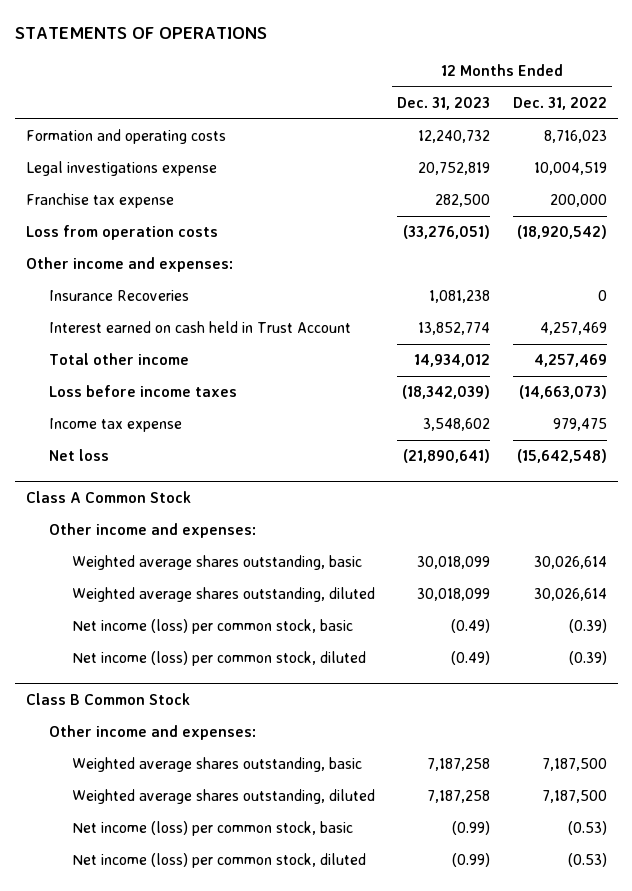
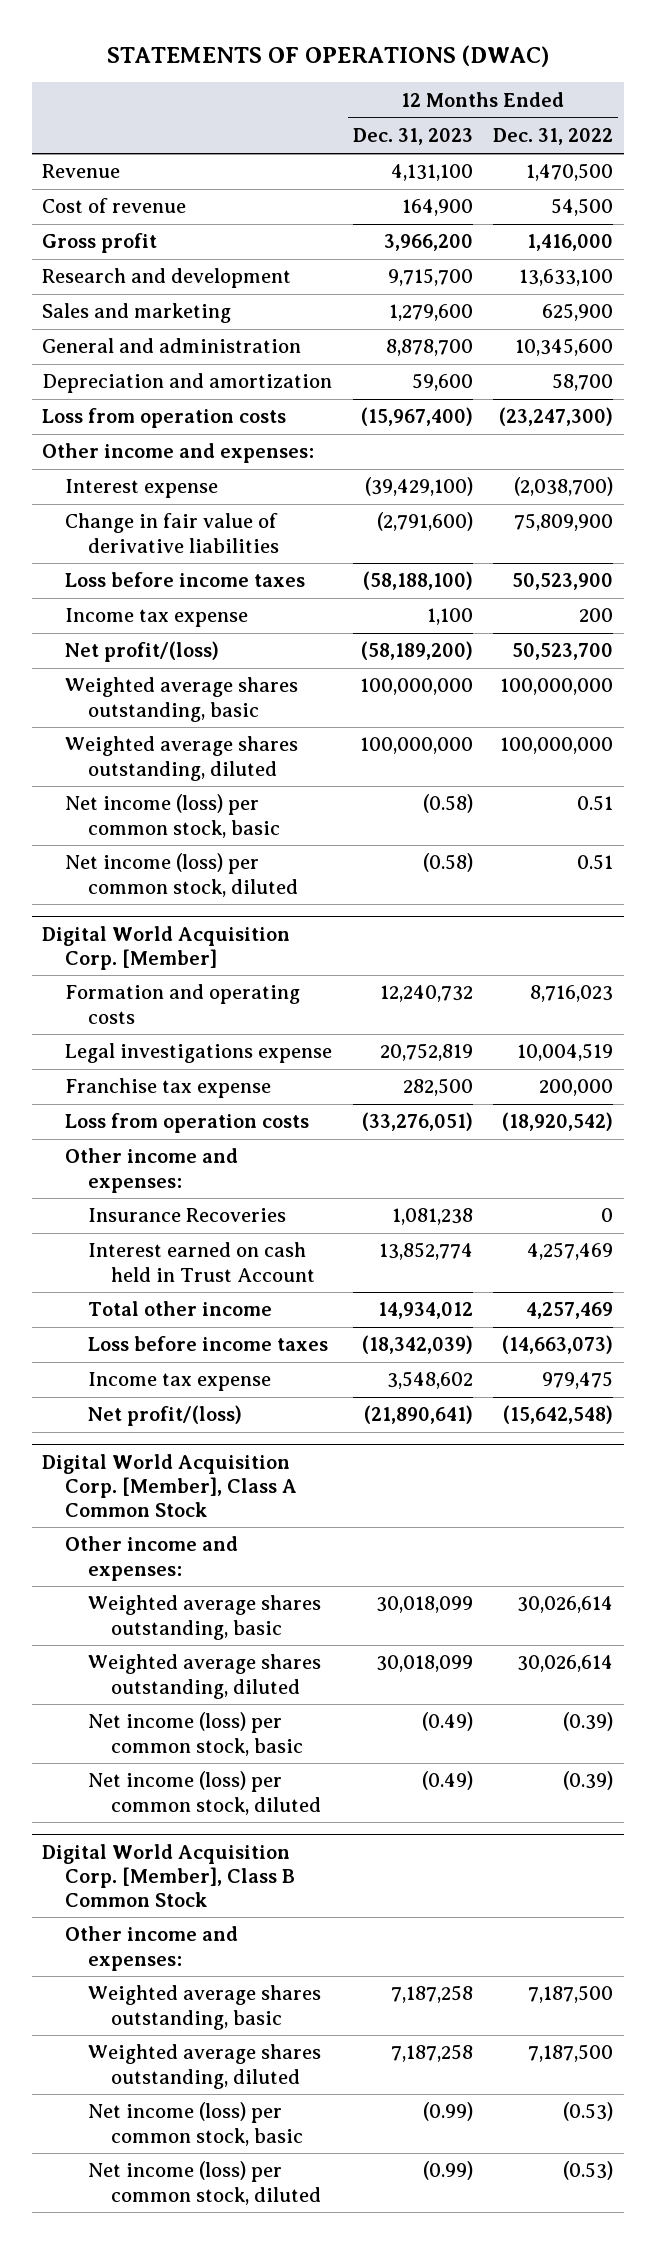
[14,26,267,39] STATEMENTS OF OPERATIONS -> [106,44,549,67] STATEMENTS OF OPERATIONS (DWAC)
none -> [42,164,121,179] Revenue
none -> [42,198,187,214] Cost of revenue
none -> [42,233,158,254] Gross profit
none -> [42,268,292,289] Research and development
none -> [42,303,232,324] Sales and marketing
none -> [42,338,302,354] General and administration
none -> [42,373,333,394] Depreciation and amortization
none -> [42,408,287,429] Loss from operation costs
none -> [42,443,315,464] Other income and expenses:
none -> [64,479,218,499] Interest expense
none -> [64,513,279,553] Change in fair value of derivative liabilities
none -> [64,572,305,588] Loss before income taxes
none -> [64,608,248,628] Income tax expense
none -> [64,641,219,663] Net profit/(loss)
none -> [64,677,298,722] Weighted average shares outstanding, basic
none -> [64,736,298,781] Weighted average shares outstanding, diluted
none -> [64,794,280,838] Net income (loss) per common stock, basic
none -> [64,853,298,897] Net income (loss) per common stock, diluted
none -> [42,925,291,970] Digital World Acquisition Corp. [Member]
[25,491,191,504] Class A Common Stock -> none
[48,449,109,462] Net loss -> [87,1405,242,1427] Net profit/(loss)
none -> [42,1453,297,1517] Digital World Acquisition Corp. [Member], Class A Common Stock
[25,693,190,706] Class B Common Stock -> none
none -> [42,1843,295,1907] Digital World Acquisition Corp. [Member], Class B Common Stock

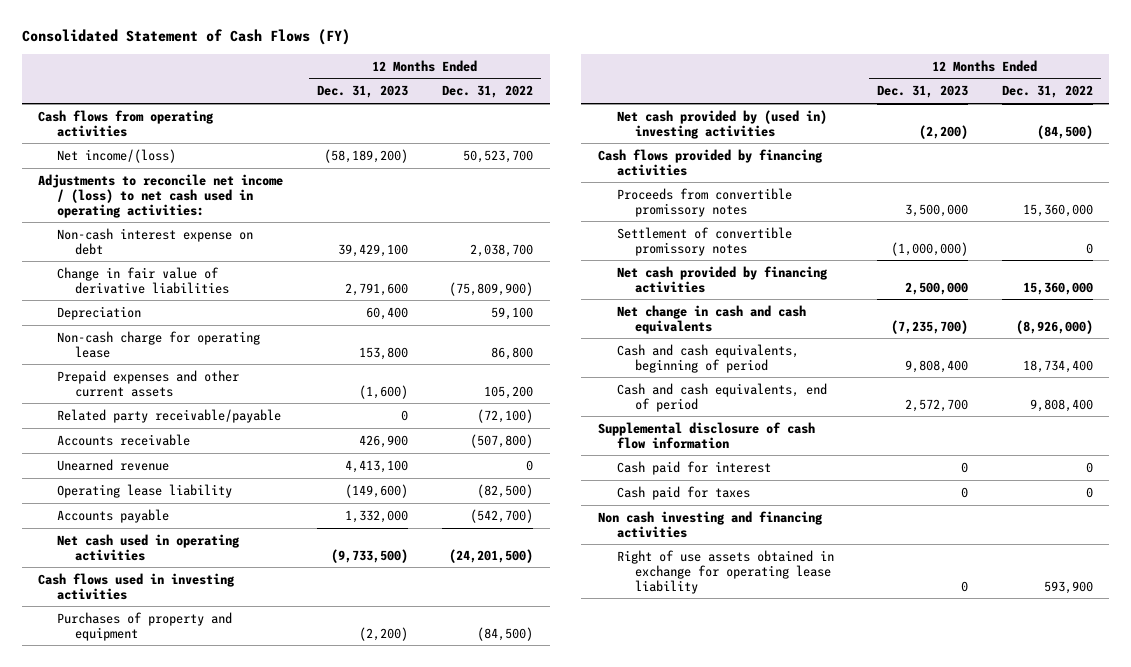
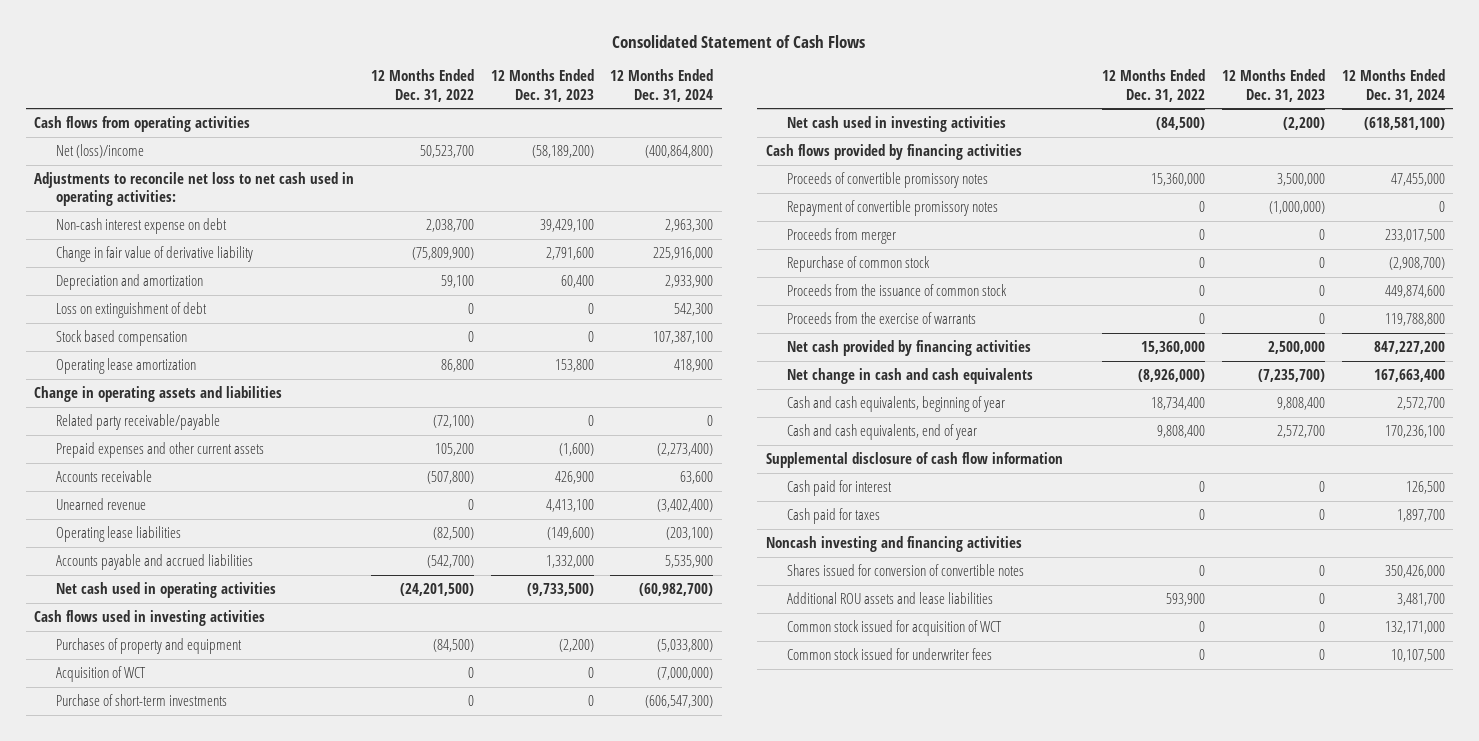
[21,29,350,46] Consolidated Statement of Cash Flows (FY) -> [612,35,866,49] Consolidated Statement of Cash Flows
none -> [610,69,714,102] 12 Months Ended Dec. 31, 2024
[56,148,176,163] Net income/(loss) -> [55,143,144,158] Net (loss)/income
[38,173,284,218] Adjustments to reconcile net income / (loss) to net cash used in operating activities: -> [34,171,355,207] Adjustments to reconcile net loss to net cash used in operating activities:
[56,266,230,294] Change in fair value of derivative liabilities -> [55,245,253,262] Change in fair value of derivative liability
[56,305,141,320] Depreciation -> [55,273,203,290] Depreciation and amortization
none -> [55,301,207,318] Loss on extinguishment of debt
none -> [55,329,187,346] Stock based compensation
[56,330,260,358] Non-cash charge for operating lease -> [55,357,196,374] Operating lease amortization
none -> [34,385,283,402] Change in operating assets and liabilities
[56,369,239,397] Prepaid expenses and other current assets -> [55,441,264,458] Prepaid expenses and other current assets
[56,483,232,498] Operating lease liability -> [55,525,181,542] Operating lease liabilities
[56,508,169,523] Accounts payable -> [55,553,253,570] Accounts payable and accrued liabilities
none -> [55,665,146,682] Acquisition of WCT
none -> [55,693,227,706] Purchase of short-term investments
[616,109,827,139] Net cash provided by (used in) investing activities -> [787,115,1007,132] Net cash used in investing activities
[616,187,792,217] Proceeds from convertible promissory notes -> [787,171,989,188] Proceeds of convertible promissory notes
[616,226,792,256] Settlement of convertible promissory notes -> [787,199,999,216] Repayment of convertible promissory notes
none -> [787,227,897,244] Proceeds from merger
none -> [787,255,931,272] Repurchase of common stock
none -> [787,283,1008,296] Proceeds from the issuance of common stock
none -> [787,311,977,324] Proceeds from the exercise of warrants
[616,343,799,373] Cash and cash equivalents, beginning of period -> [787,395,1006,412] Cash and cash equivalents, beginning of year
[616,382,827,412] Cash and cash equivalents, end of period -> [787,423,978,440] Cash and cash equivalents, end of year
[598,510,824,538] Non cash investing and financing activities -> [765,535,1022,552] Noncash investing and financing activities
none -> [787,563,1025,576] Shares issued for conversion of convertible notes
[616,549,834,594] Right of use assets obtained in exchange for operating lease liability -> [787,591,994,604] Additional ROU assets and lease liabilities
none -> [787,619,1003,636] Common stock issued for acquisition of WCT
none -> [787,647,993,660] Common stock issued for underwriter fees

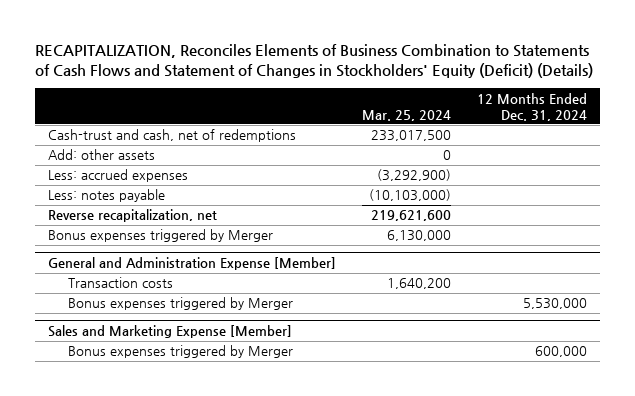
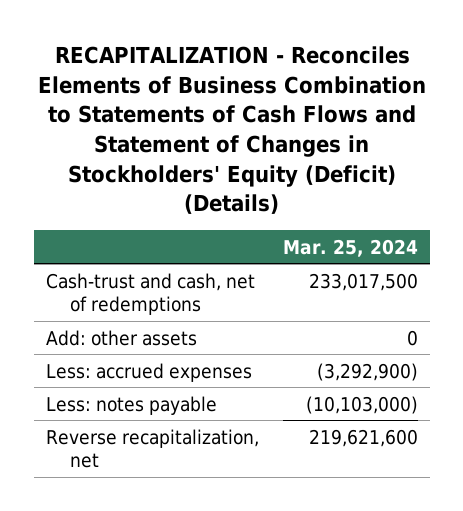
[34,43,593,79] RECAPITALIZATION, Reconciles Elements of Business Combination to Statements of Cash Flows and Statement of Changes in Stockholders' Equity (Deficit) (Details) -> [37,46,426,215] RECAPITALIZATION - Reconciles Elements of Business Combination to Statements of Cash Flows and Statement of Changes in Stockholders' Equity (Deficit) (Details)
[476,92,587,121] 12 Months Ended Dec. 31, 2024 -> none
[47,229,273,243] Bonus expenses triggered by Merger -> none
[47,257,336,271] General and Administration Expense [Member] -> none
[68,277,174,289] Transaction costs -> none
[68,297,294,311] Bonus expenses triggered by Merger -> none
[47,325,292,339] Sales and Marketing Expense [Member] -> none
[68,345,294,359] Bonus expenses triggered by Merger -> none

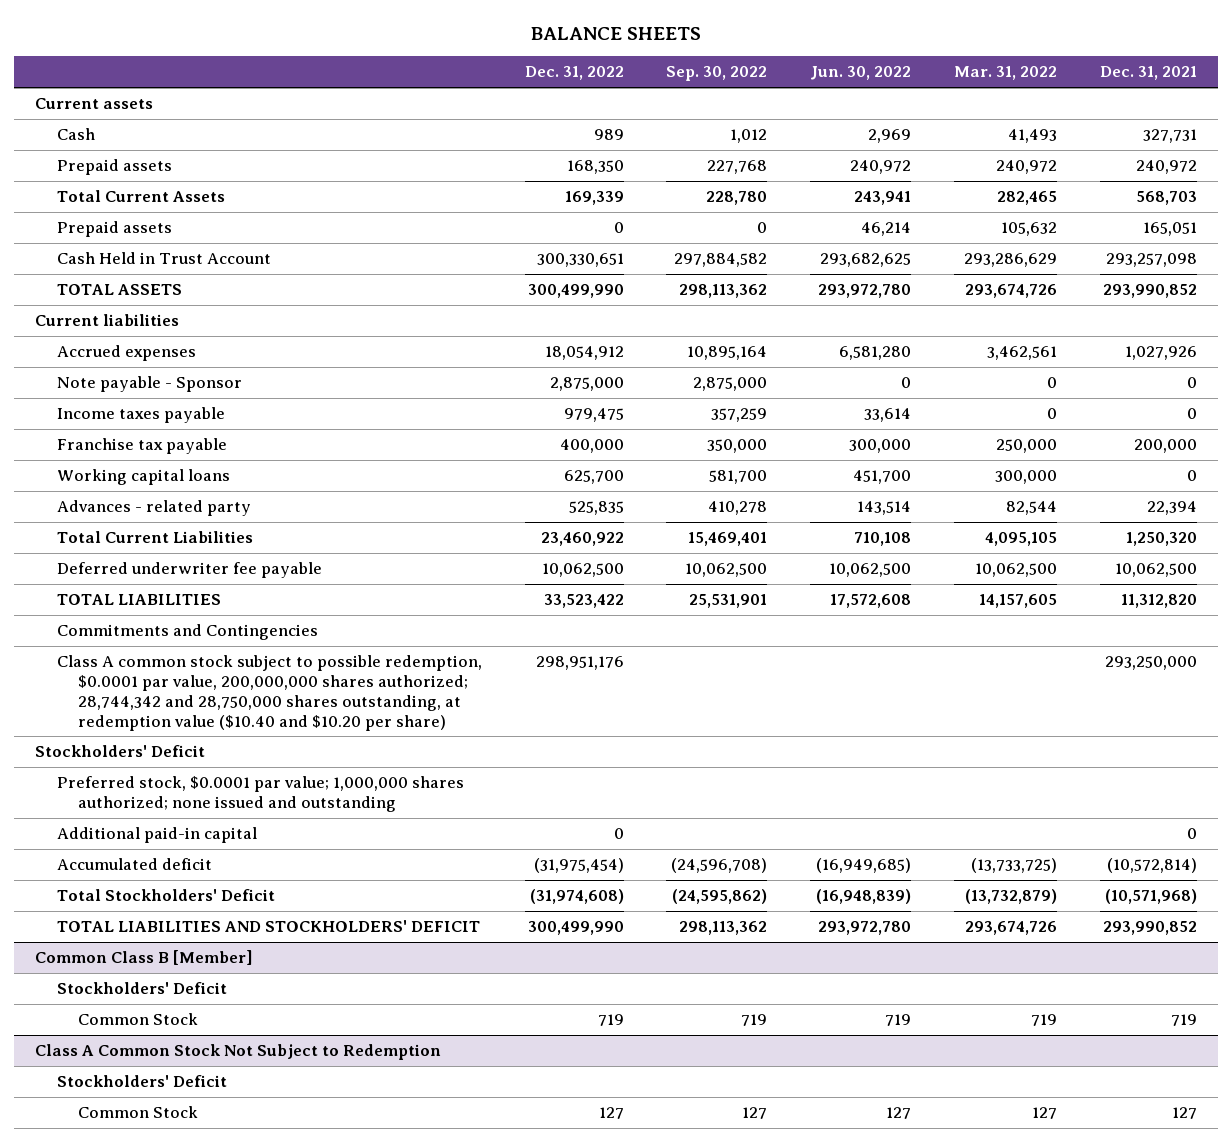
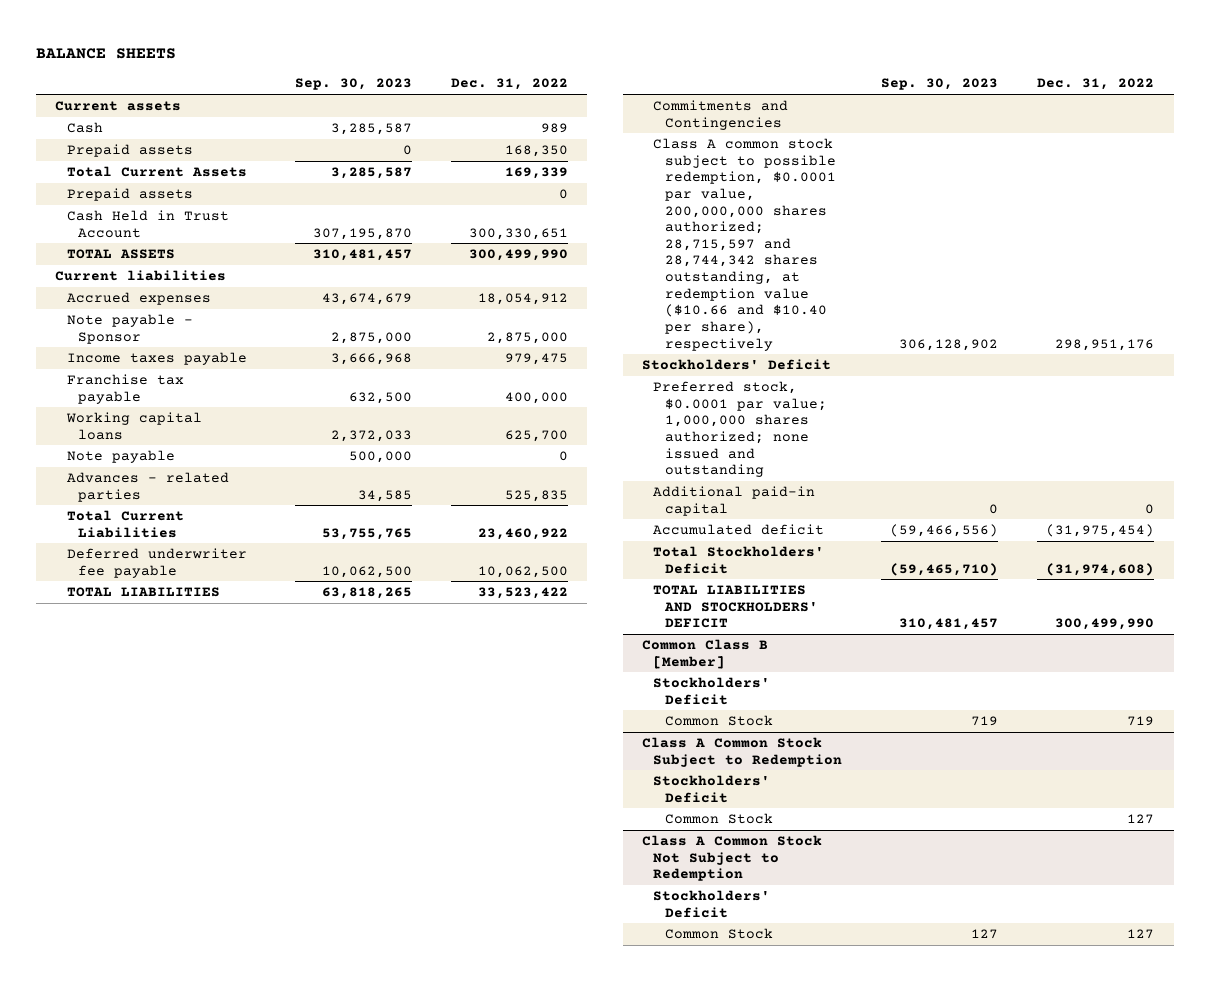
[666,66,768,82] Sep. 30, 2022 -> none
[810,66,912,81] Jun. 30, 2022 -> none
[953,66,1057,81] Mar. 31, 2022 -> none
[1099,66,1197,81] Dec. 31, 2021 -> none
none -> [294,78,412,91] Sep. 30, 2023
none -> [66,450,175,464] Note payable
[56,500,251,517] Advances - related party -> [66,472,229,502] Advances - related parties
[56,655,482,731] Class A common stock subject to possible redemption, $0.0001 par value, 200,000,000 shares authorized; 28,744,342 and 28,750,000 shares outstanding, at redemption value ($10.40 and $10.20 per share) -> [653,138,836,351] Class A common stock subject to possible redemption, $0.0001 par value, 200,000,000 shares authorized; 28,715,597 and 28,744,342 shares outstanding, at redemption value ($10.66 and $10.40 per share), respectively
none -> [642,737,843,767] Class A Common Stock Subject to Redemption
none -> [653,775,771,803] Stockholders' Deficit
none -> [664,813,773,825] Common Stock

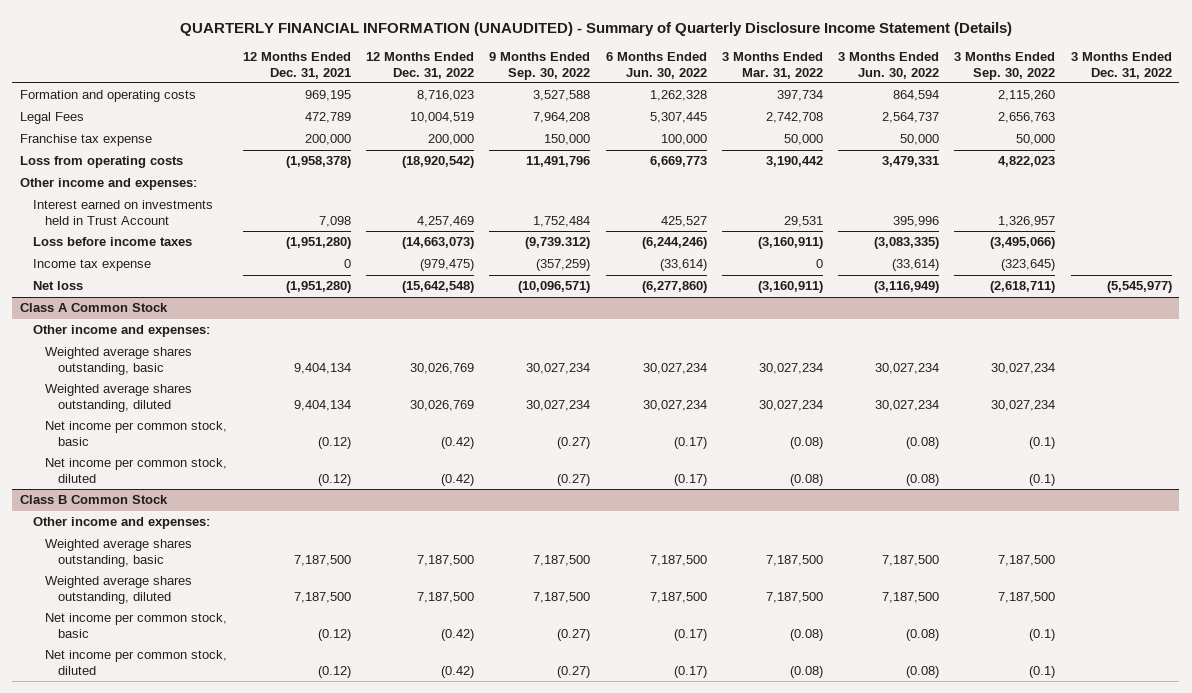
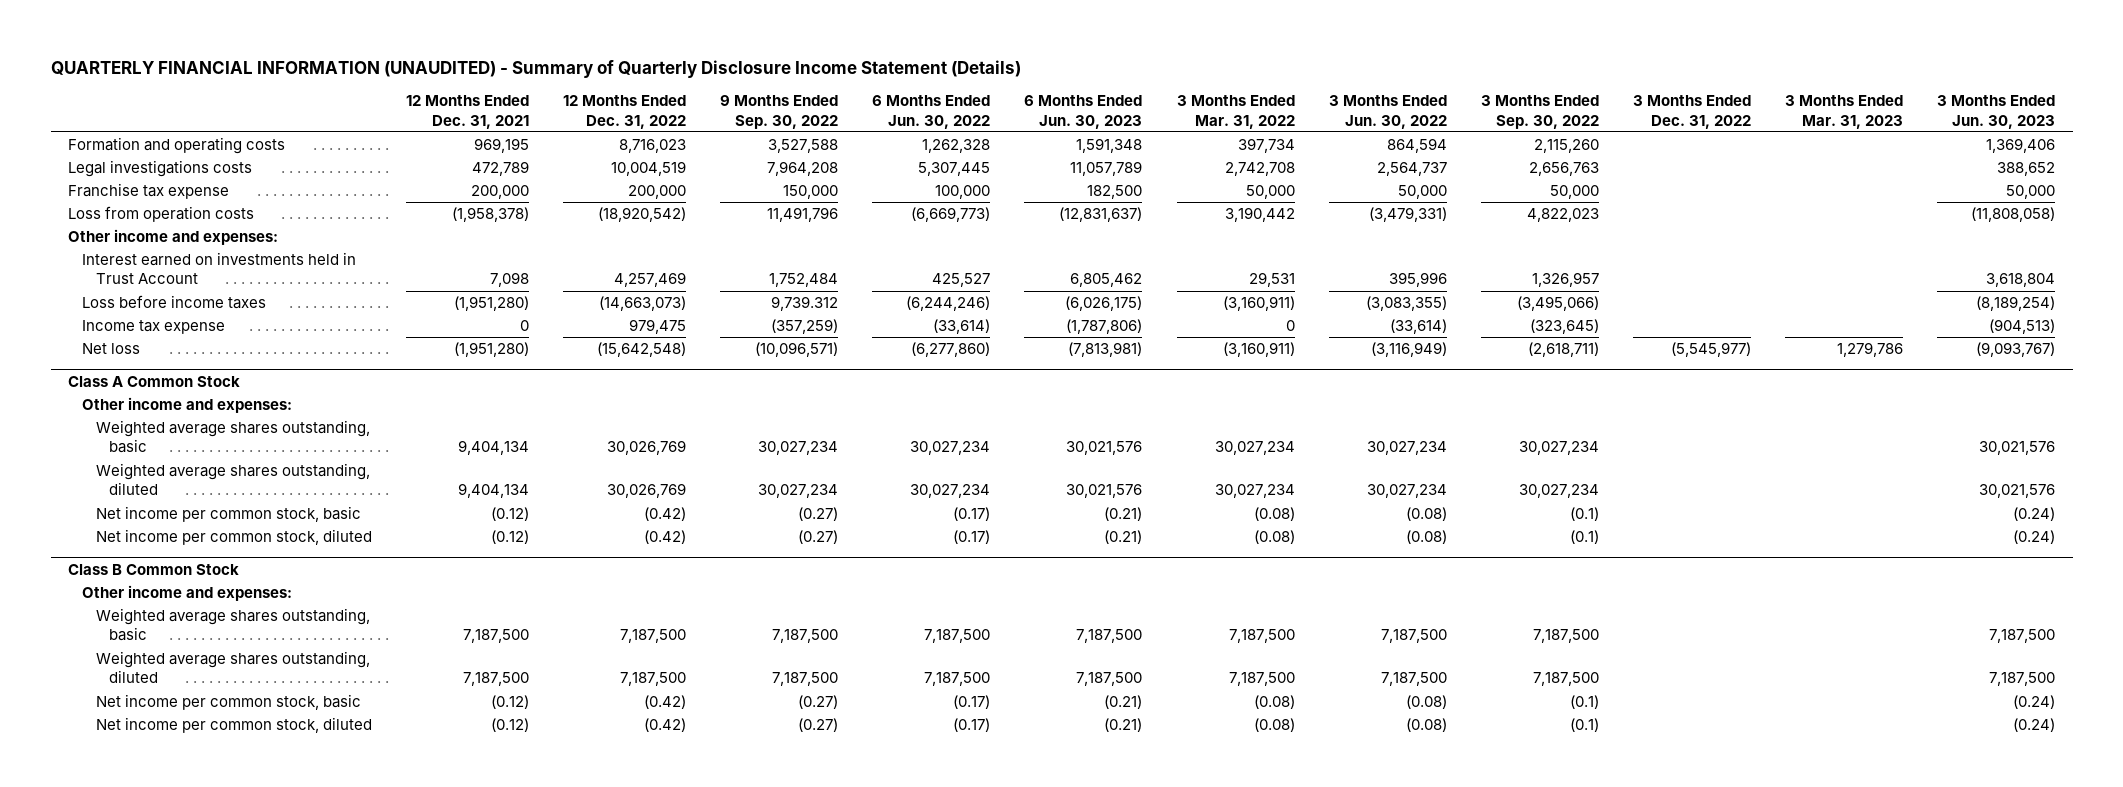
none -> [1024,95,1143,129] 6 Months Ended Jun. 30, 2023
none -> [1785,95,1904,129] 3 Months Ended Mar. 31, 2023
none -> [1937,95,2056,129] 3 Months Ended Jun. 30, 2023
[20,112,85,125] Legal Fees -> [67,160,252,178] Legal investigations costs
[20,156,184,169] Loss from operating costs -> [67,206,254,223] Loss from operation costs
[649,156,707,168] 6,669,773 -> [911,207,991,223] (6,669,773)
[882,156,940,168] 3,479,331 -> [1368,207,1447,223] (3,479,331)
[525,237,591,250] (9,739.312) -> [771,296,839,312] 9,739.312
[874,237,940,250] (3,083,335) -> [1365,296,1447,312] (3,083,355)
[419,259,474,272] (979,475) -> [628,319,686,335] 979,475

